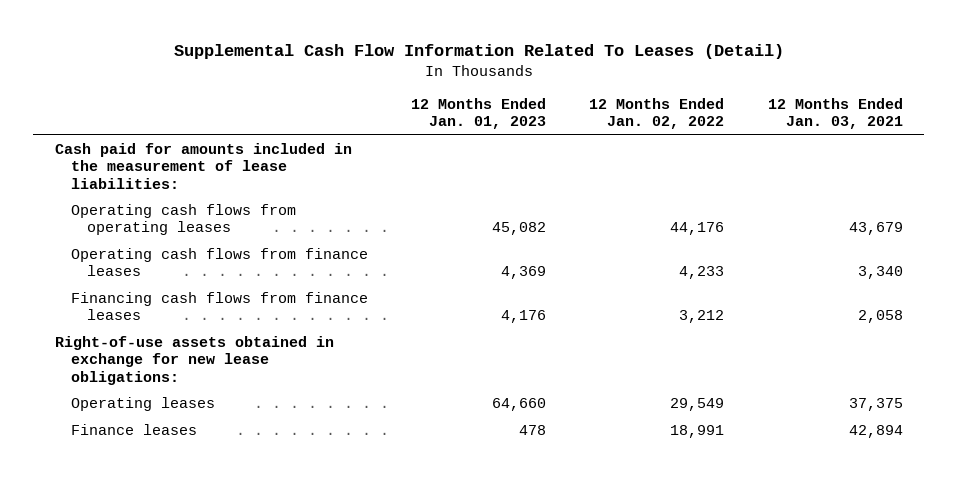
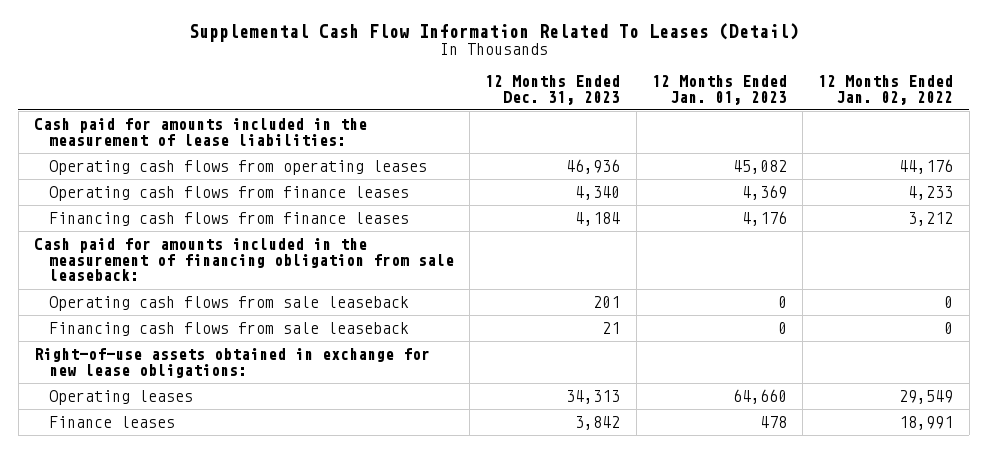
[767,98,903,130] 12 Months Ended Jan. 03, 2021 -> none
none -> [485,75,621,105] 12 Months Ended Dec. 31, 2023
none -> [34,237,454,282] Cash paid for amounts included in the measurement of financing obligation from sale leaseback:
none -> [48,295,409,311] Operating cash flows from sale leaseback
none -> [48,321,409,336] Financing cash flows from sale leaseback

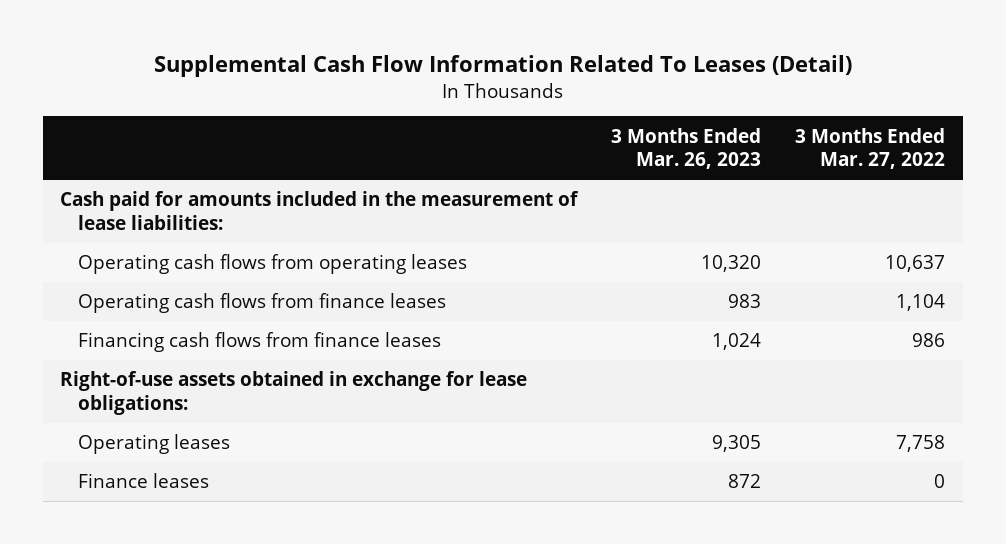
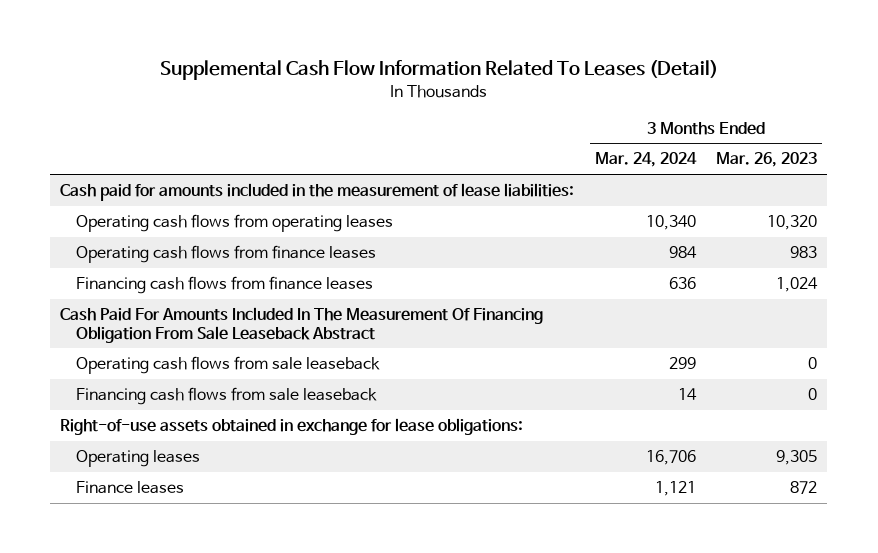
[795,127,946,170] 3 Months Ended Mar. 27, 2022 -> none
none -> [594,152,697,168] Mar. 24, 2024
none -> [60,307,544,343] Cash Paid For Amounts Included In The Measurement Of Financing Obligation From Sale Leaseback Abstract
none -> [75,356,380,375] Operating cash flows from sale leaseback
none -> [75,387,377,406] Financing cash flows from sale leaseback

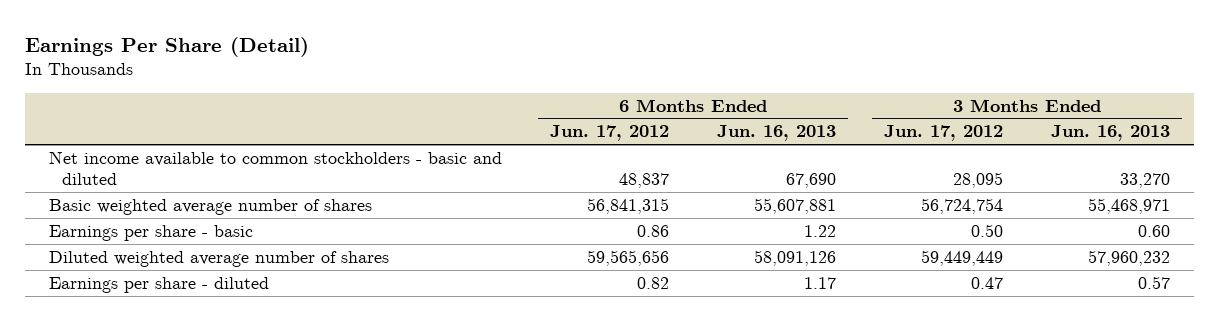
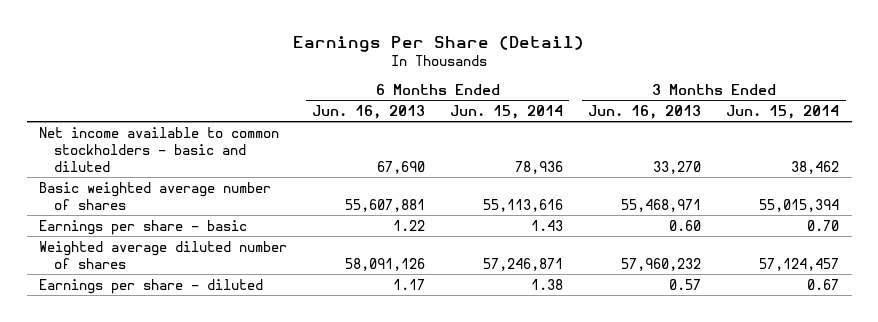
[549,125,669,142] Jun. 17, 2012 -> none
[883,125,1003,142] Jun. 17, 2012 -> none
none -> [450,104,564,119] Jun. 15, 2014
none -> [726,104,840,119] Jun. 15, 2014
[48,250,389,267] Diluted weighted average number of shares -> [39,240,288,269] Weighted average diluted number of shares

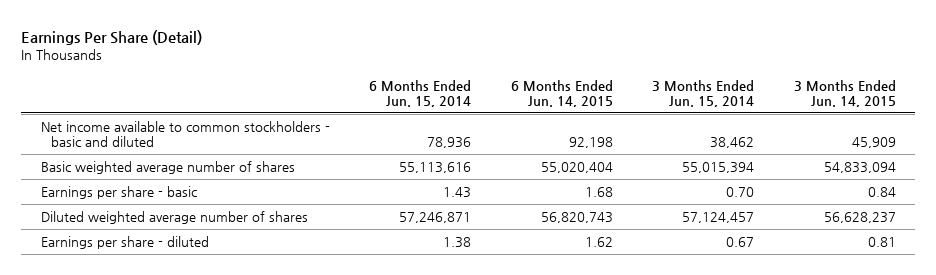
[312,104,426,119] Jun. 16, 2013 -> none
[588,104,702,119] Jun. 16, 2013 -> none
none -> [510,79,613,107] 6 Months Ended Jun. 14, 2015
none -> [793,79,896,107] 3 Months Ended Jun. 14, 2015
[39,240,288,269] Weighted average diluted number of shares -> [40,211,308,225] Diluted weighted average number of shares

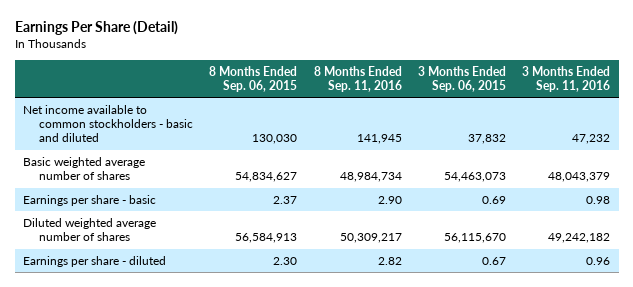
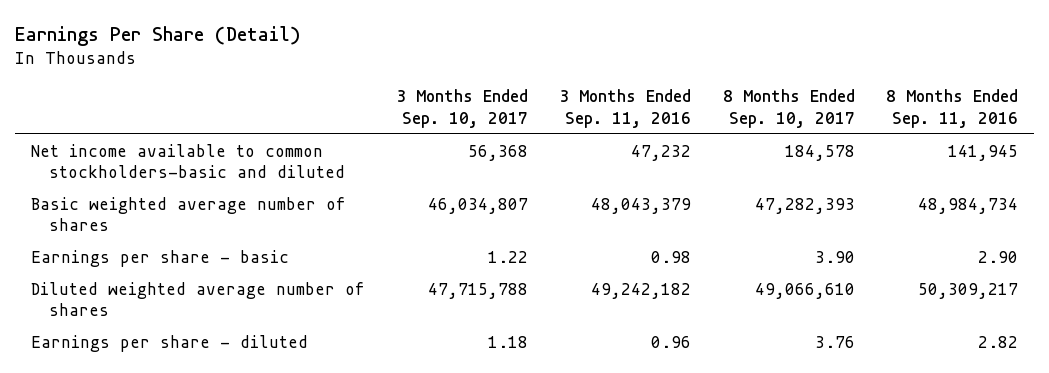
[209,65,298,92] 8 Months Ended Sep. 06, 2015 -> none
[418,65,507,92] 3 Months Ended Sep. 06, 2015 -> none
none -> [395,89,528,128] 3 Months Ended Sep. 10, 2017
none -> [722,89,855,128] 8 Months Ended Sep. 10, 2017
[22,104,194,143] Net income available to common stockholders - basic and diluted -> [30,143,346,179] Net income available to common stockholders-basic and diluted

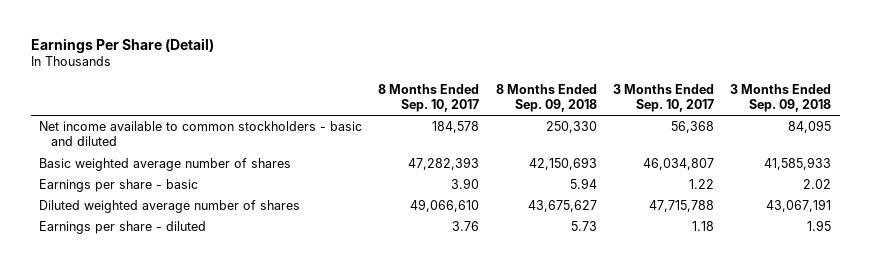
[559,89,692,128] 3 Months Ended Sep. 11, 2016 -> none
[886,89,1019,128] 8 Months Ended Sep. 11, 2016 -> none
none -> [495,83,597,113] 8 Months Ended Sep. 09, 2018
none -> [730,83,832,113] 3 Months Ended Sep. 09, 2018
[30,143,346,179] Net income available to common stockholders-basic and diluted -> [38,121,362,147] Net income available to common stockholders - basic and diluted

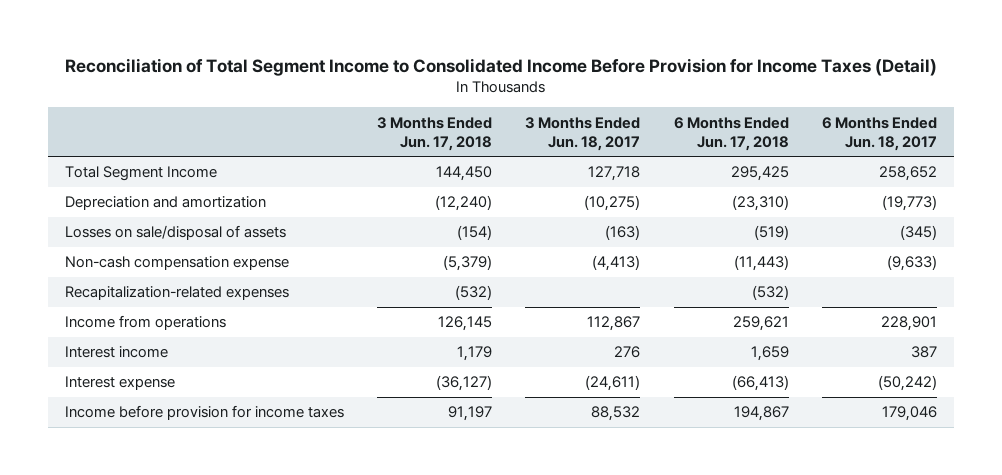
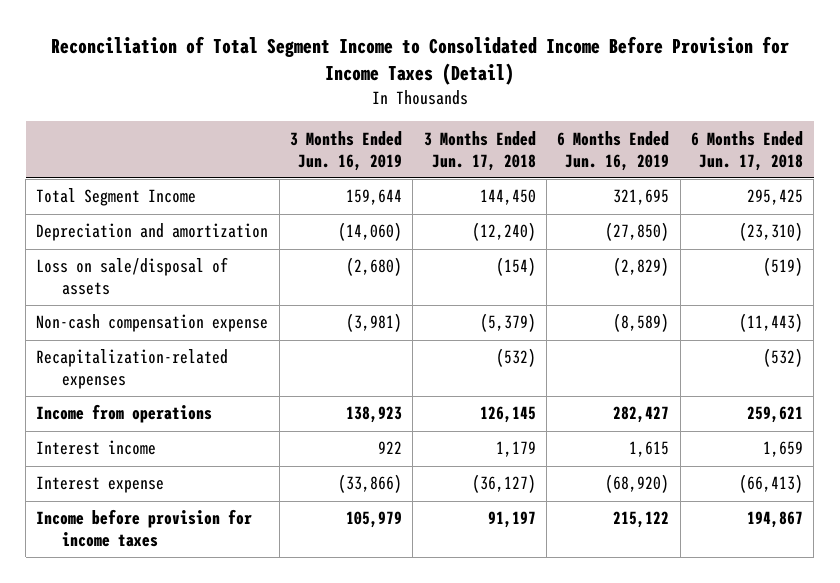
[525,116,641,151] 3 Months Ended Jun. 18, 2017 -> none
[821,116,937,151] 6 Months Ended Jun. 18, 2017 -> none
none -> [290,130,403,171] 3 Months Ended Jun. 16, 2019
none -> [557,130,670,171] 6 Months Ended Jun. 16, 2019
[64,225,286,241] Losses on sale/disposal of assets -> [36,257,229,296] Loss on sale/disposal of assets

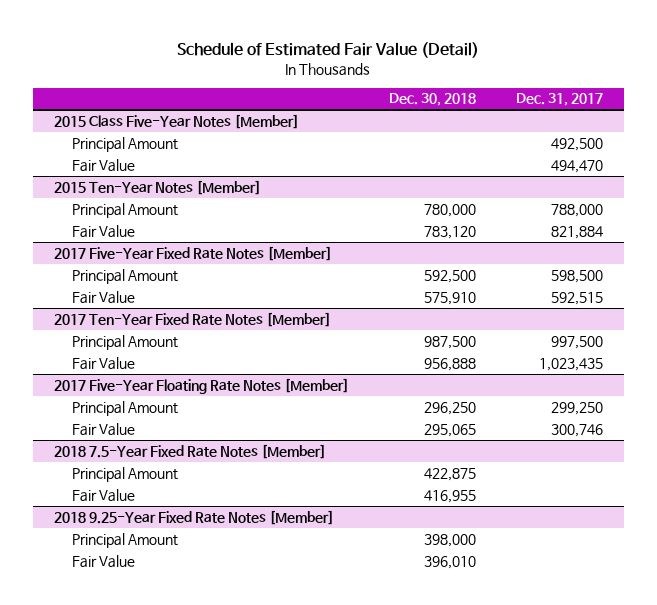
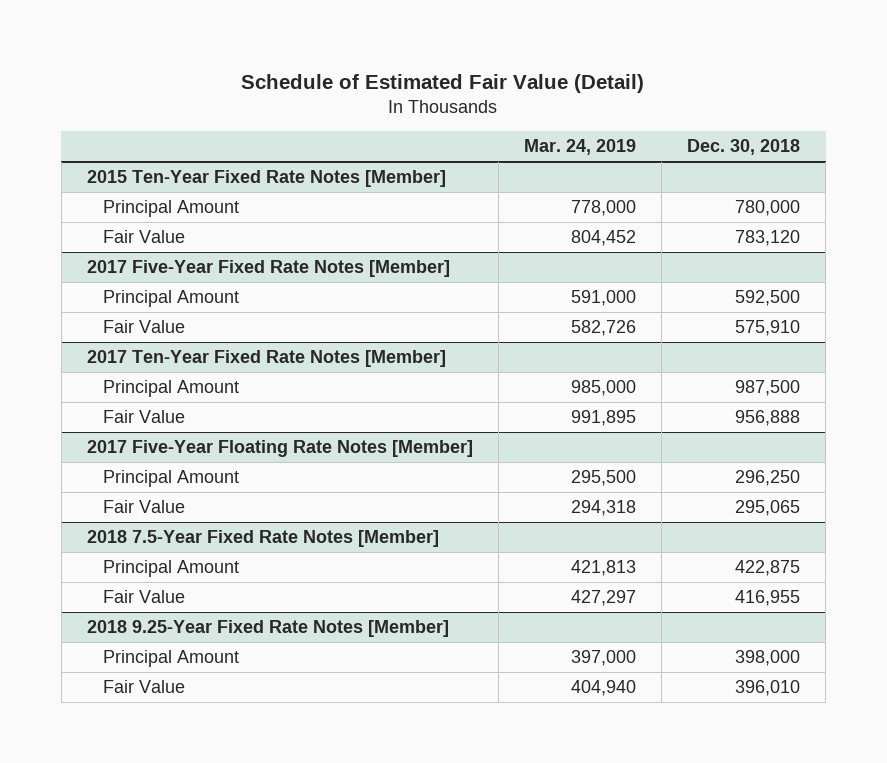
[516,93,604,107] Dec. 31, 2017 -> none
none -> [523,139,636,156] Mar. 24, 2019
[53,113,299,129] 2015 Class Five-Year Notes [Member] -> none
[71,136,178,152] Principal Amount -> none
[71,158,135,172] Fair Value -> none
[53,179,261,195] 2015 Ten-Year Notes [Member] -> [86,170,446,188] 2015 Ten-Year Fixed Rate Notes [Member]

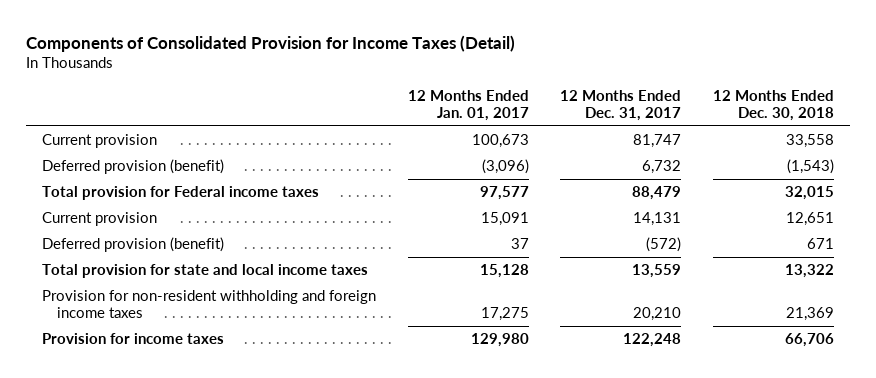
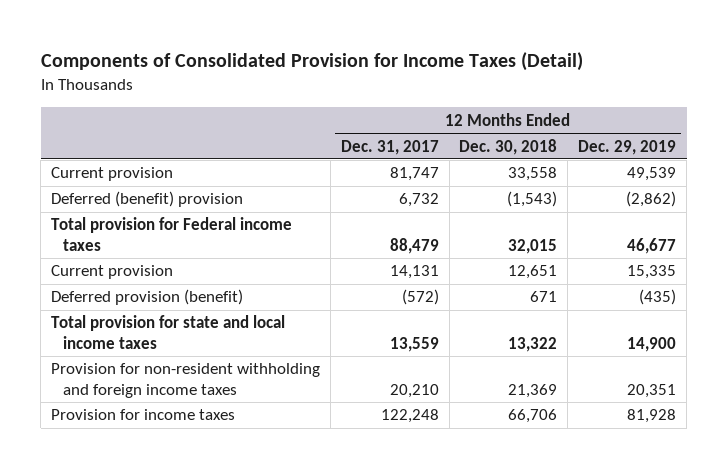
[407,90,529,122] 12 Months Ended Jan. 01, 2017 -> none
none -> [578,139,677,155] Dec. 29, 2019
[42,159,225,175] Deferred provision (benefit) -> [50,191,243,208] Deferred (benefit) provision

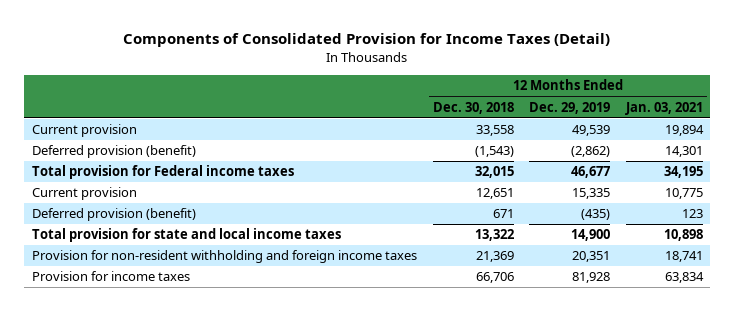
[340,139,439,155] Dec. 31, 2017 -> none
none -> [624,101,703,115] Jan. 03, 2021
[50,191,243,208] Deferred (benefit) provision -> [32,145,197,159] Deferred provision (benefit)

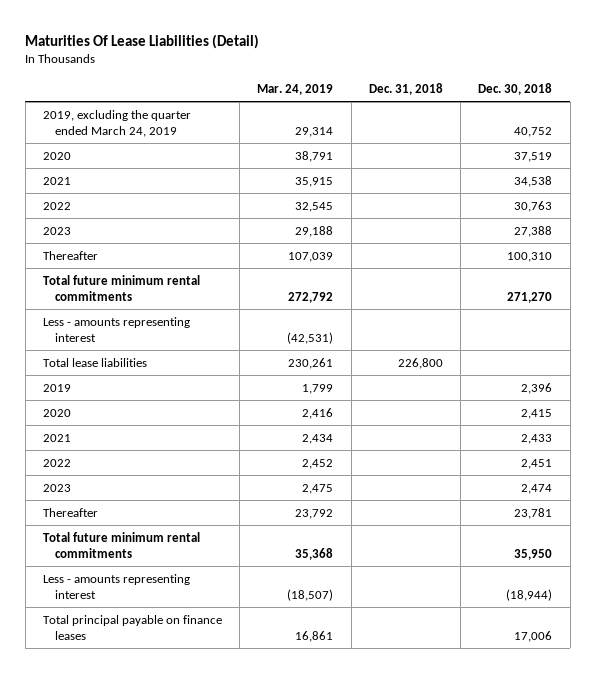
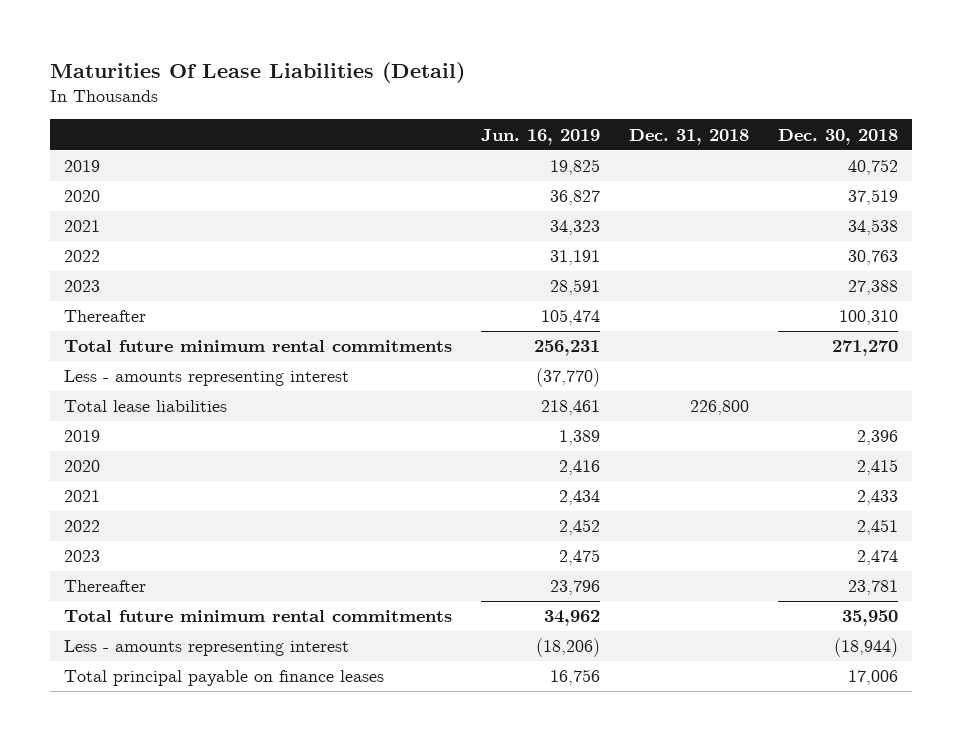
[257,84,334,96] Mar. 24, 2019 -> none
none -> [481,128,601,145] Jun. 16, 2019
[43,109,192,137] 2019, excluding the quarter ended March 24, 2019 -> [64,160,101,173] 2019

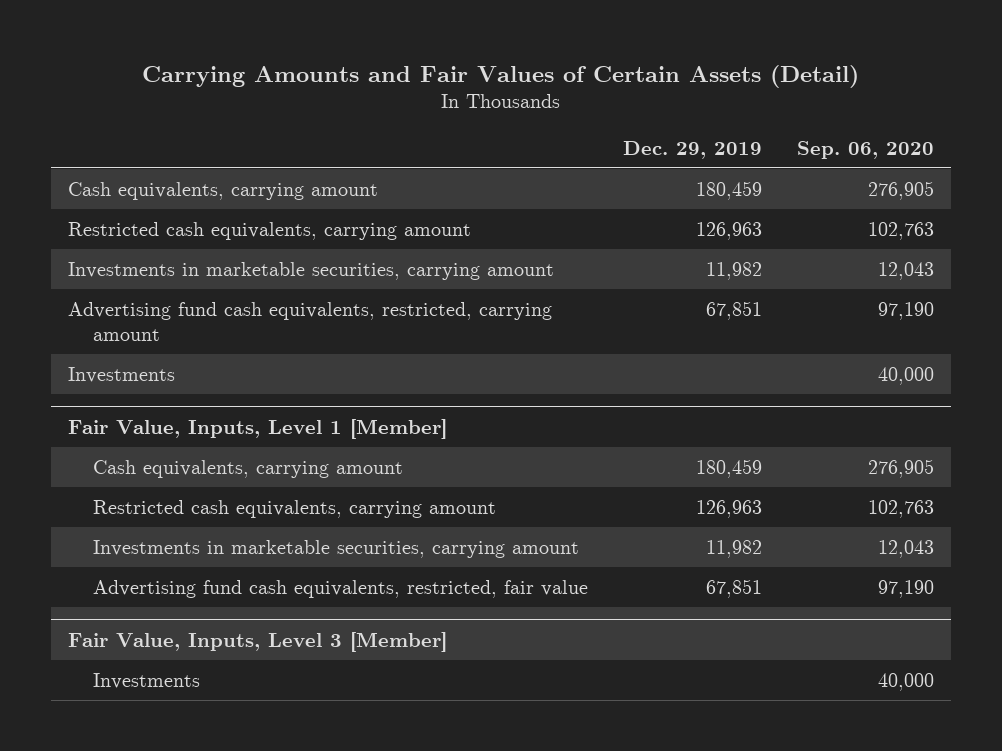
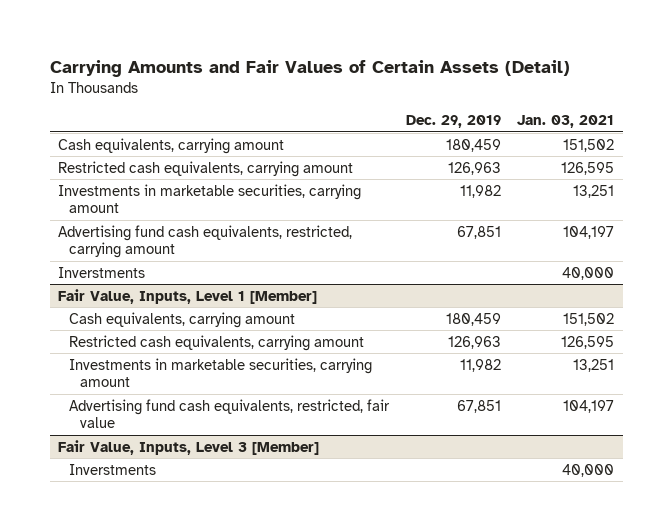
[796,140,934,159] Sep. 06, 2020 -> none
none -> [517,115,615,129] Jan. 03, 2021
[68,366,176,383] Investments -> [58,266,146,278] Inverstments
[93,672,201,689] Investments -> [69,463,157,475] Inverstments

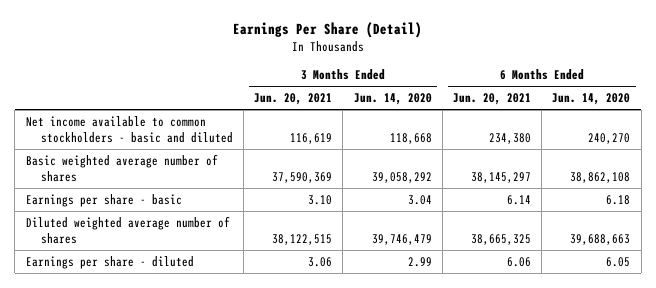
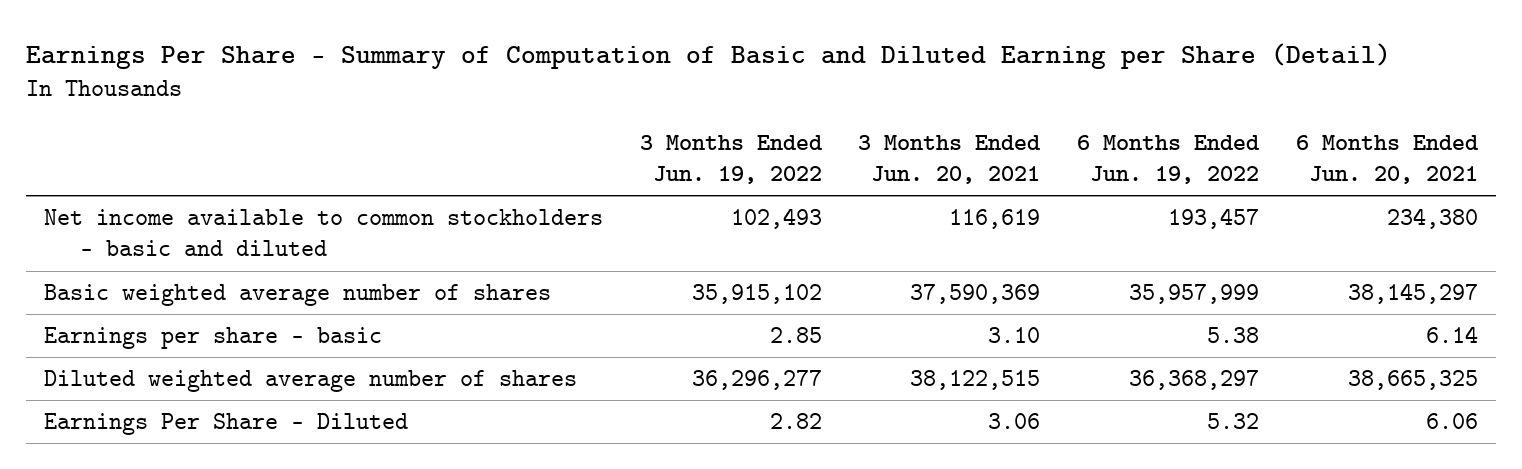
[232,22,422,39] Earnings Per Share (Detail) -> [25,43,1391,70] Earnings Per Share - Summary of Computation of Basic and Diluted Earning per Share (Detail)
[353,93,432,106] Jun. 14, 2020 -> none
[552,93,631,106] Jun. 14, 2020 -> none
none -> [639,134,823,184] 3 Months Ended Jun. 19, 2022
none -> [1077,134,1261,184] 6 Months Ended Jun. 19, 2022
[25,255,194,269] Earnings per share - diluted -> [43,413,408,436] Earnings Per Share - Diluted

